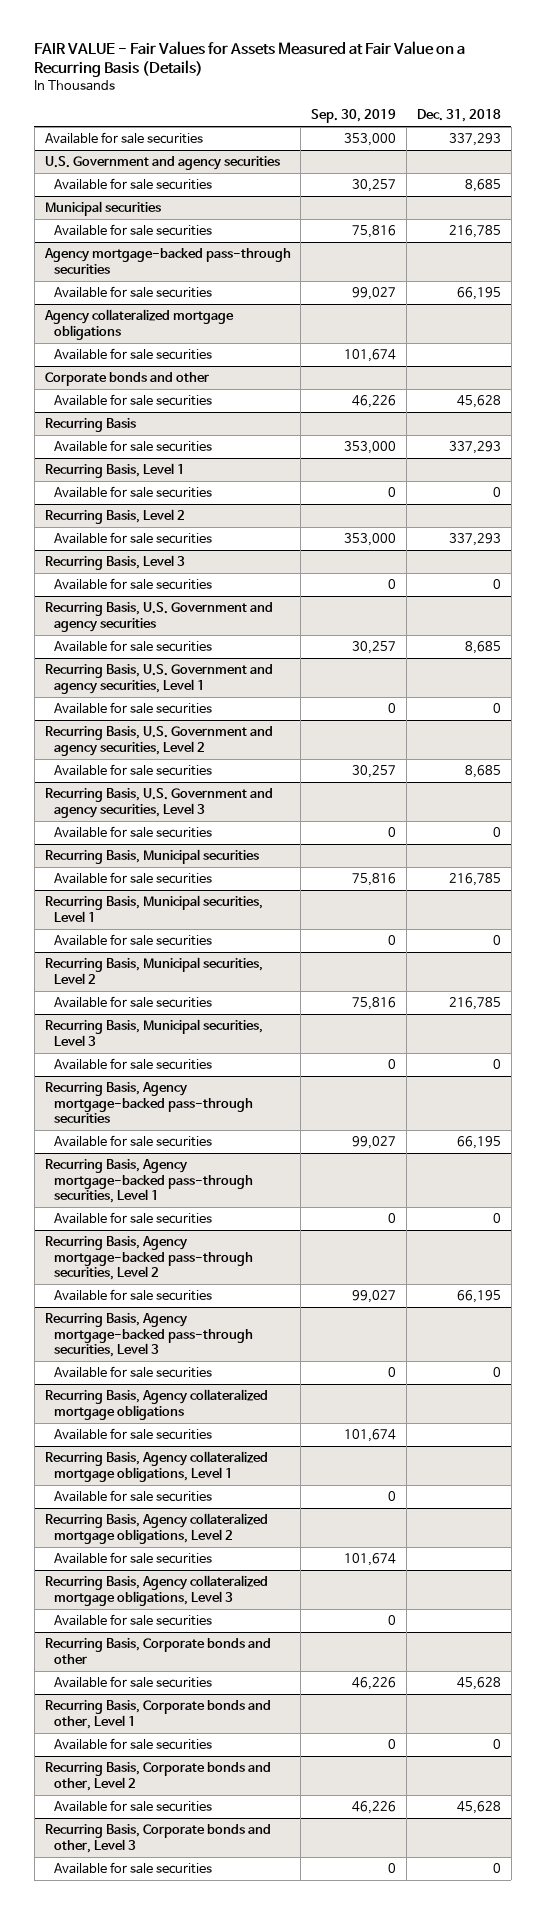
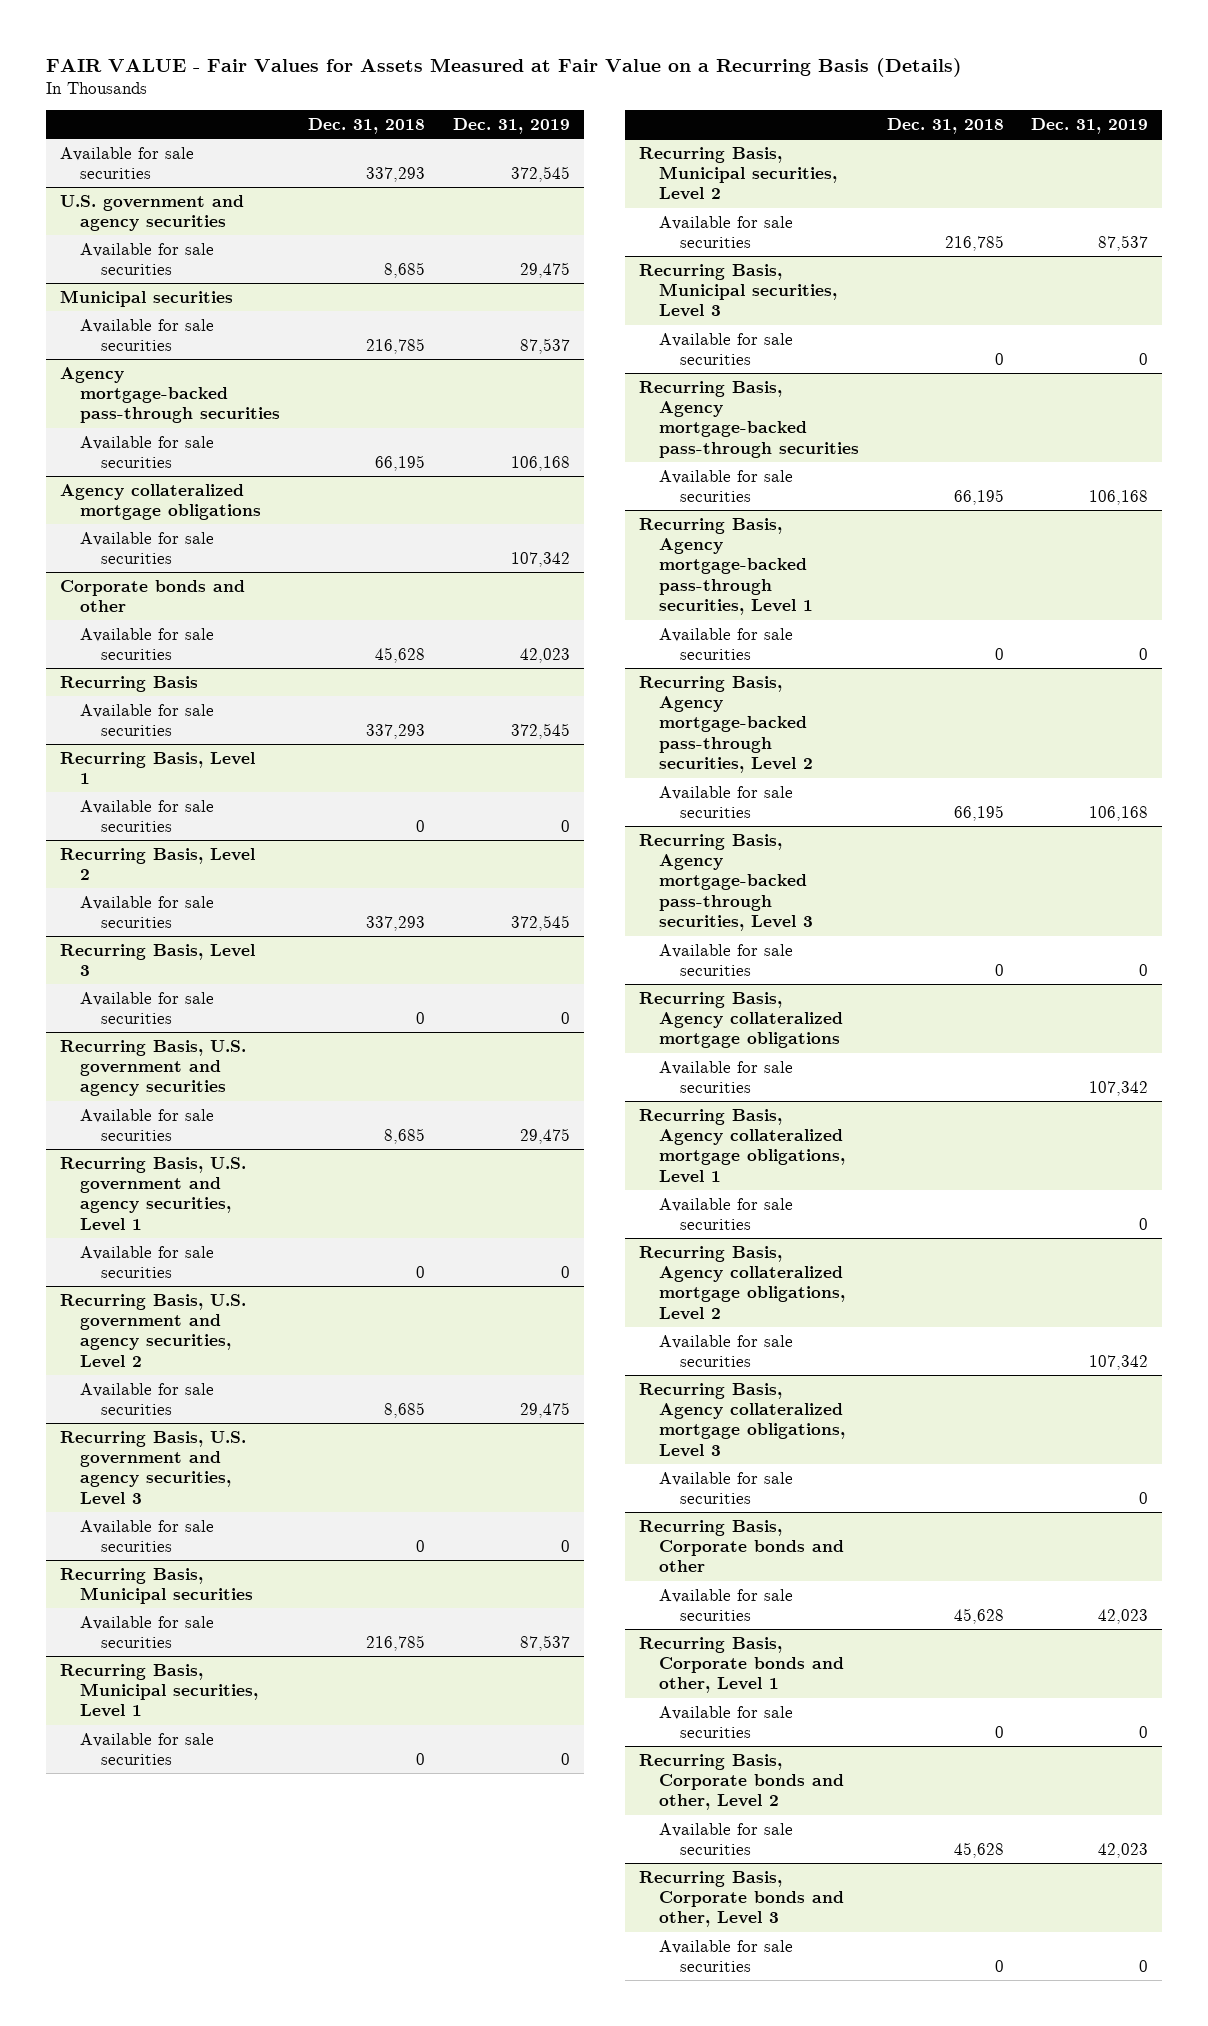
[311,109,397,124] Sep. 30, 2019 -> none
none -> [452,118,570,135] Dec. 31, 2019
[44,156,280,171] U.S. Government and agency securities -> [59,194,244,232] U.S. government and agency securities
[44,602,273,632] Recurring Basis, U.S. Government and agency securities -> [59,1039,246,1097] Recurring Basis, U.S. government and agency securities
[44,664,273,694] Recurring Basis, U.S. Government and agency securities, Level 1 -> [59,1156,246,1231] Recurring Basis, U.S. government and agency securities, Level 1
[44,726,273,756] Recurring Basis, U.S. Government and agency securities, Level 2 -> [59,1293,246,1368] Recurring Basis, U.S. government and agency securities, Level 2
[44,788,273,818] Recurring Basis, U.S. Government and agency securities, Level 3 -> [59,1430,246,1505] Recurring Basis, U.S. government and agency securities, Level 3

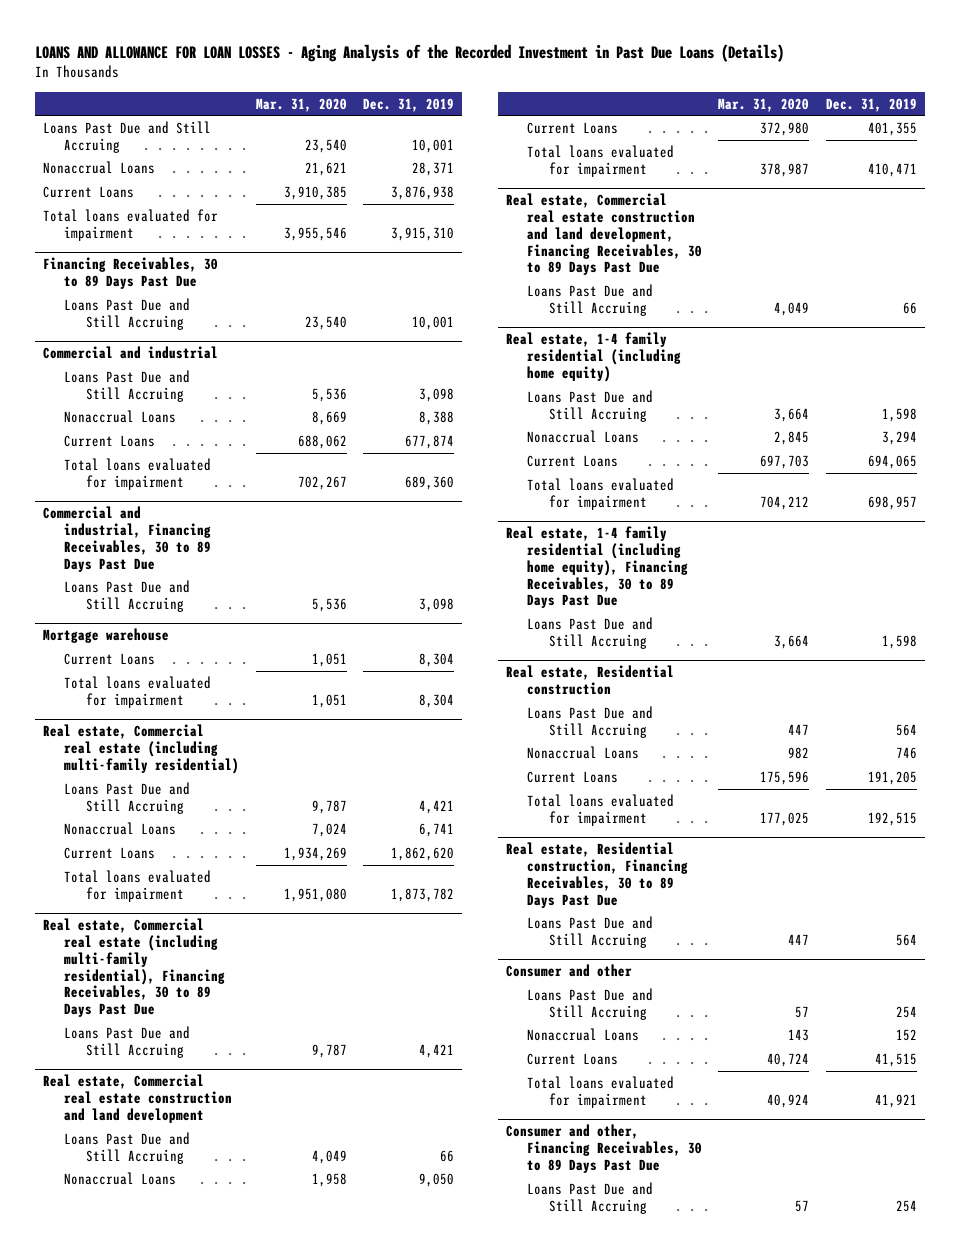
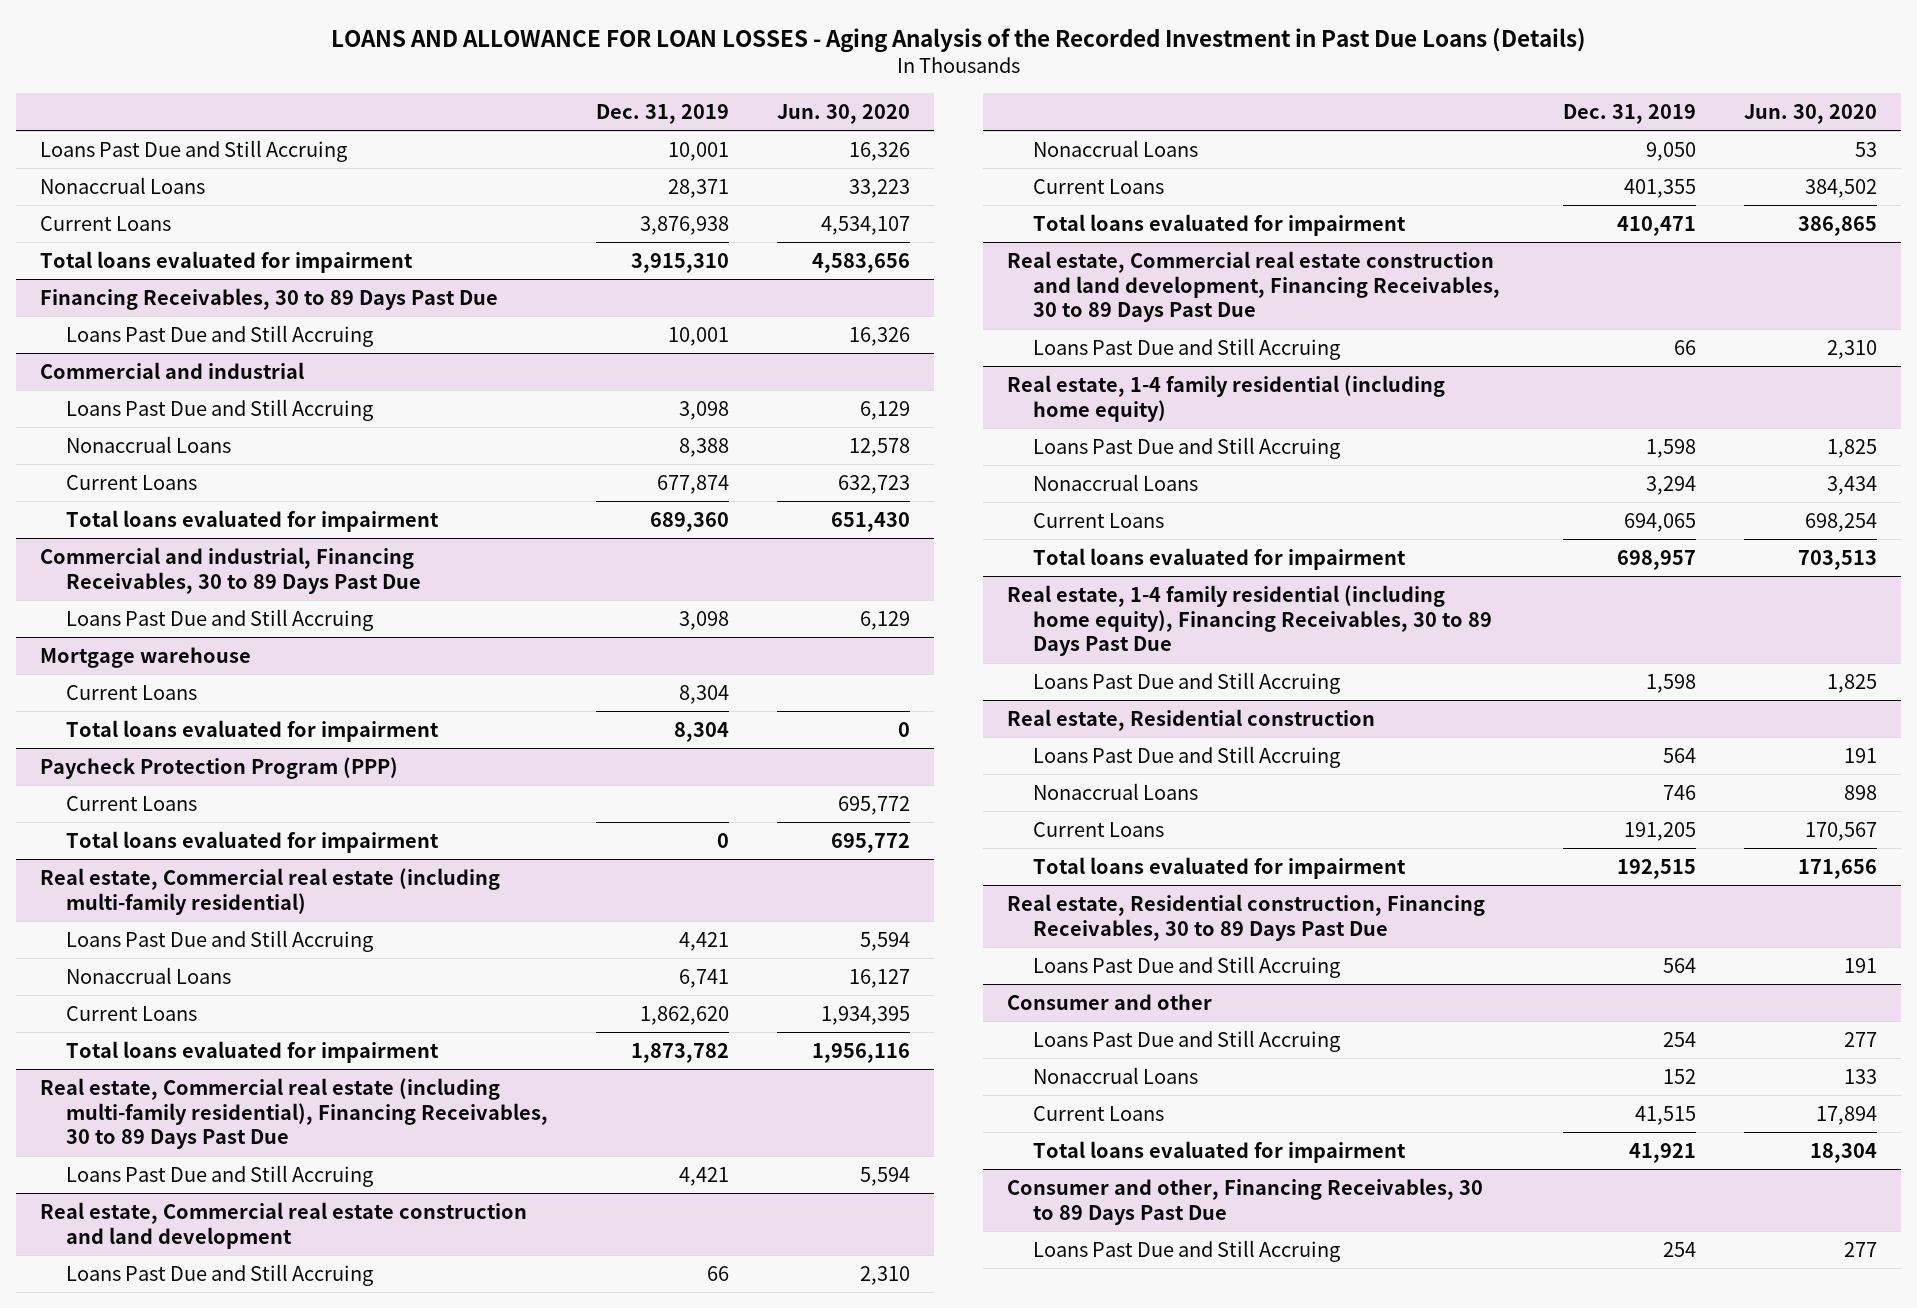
[255,97,347,112] Mar. 31, 2020 -> none
none -> [776,103,910,124] Jun. 30, 2020
none -> [39,756,398,779] Paycheck Protection Program (PPP)
none -> [65,795,197,811] Current Loans
none -> [65,830,439,853] Total loans evaluated for impairment

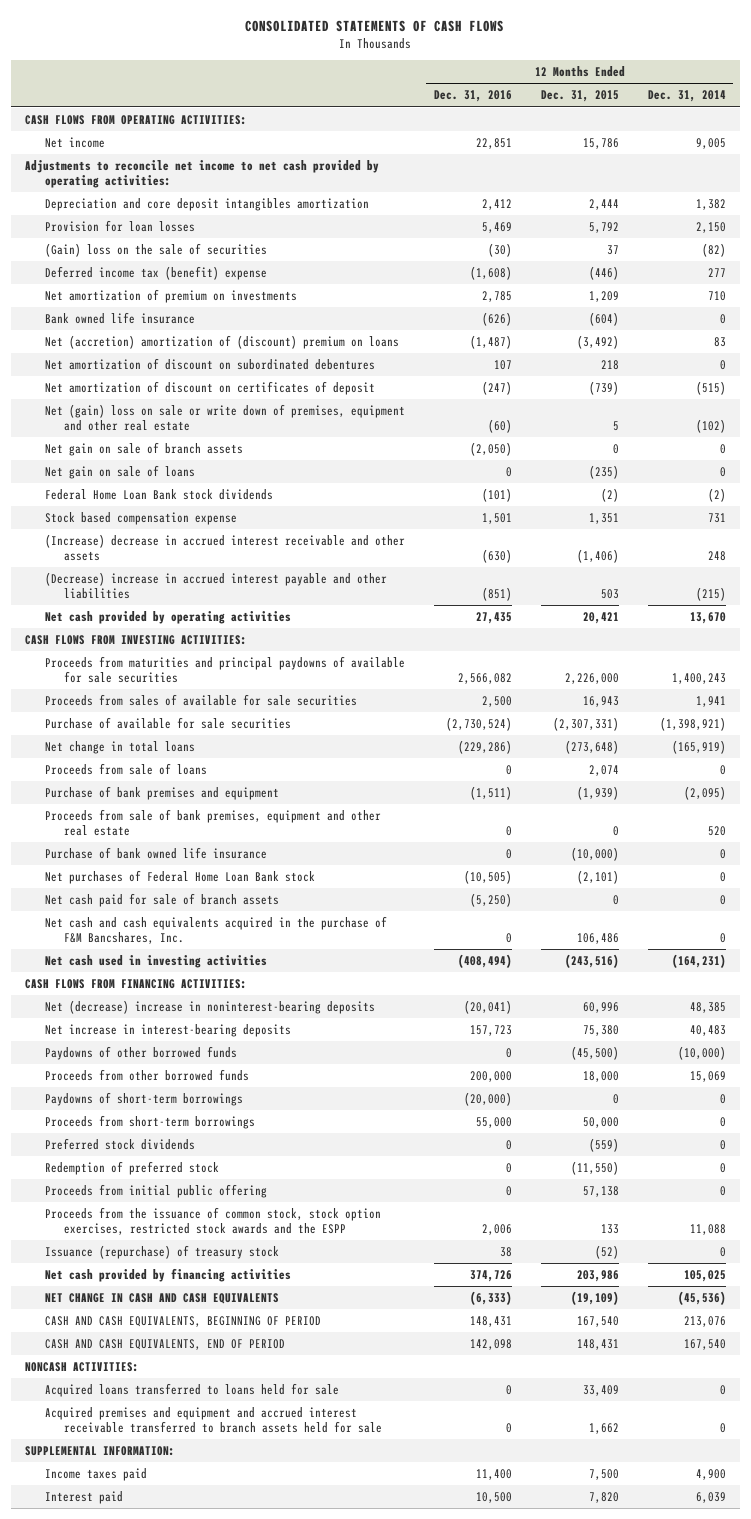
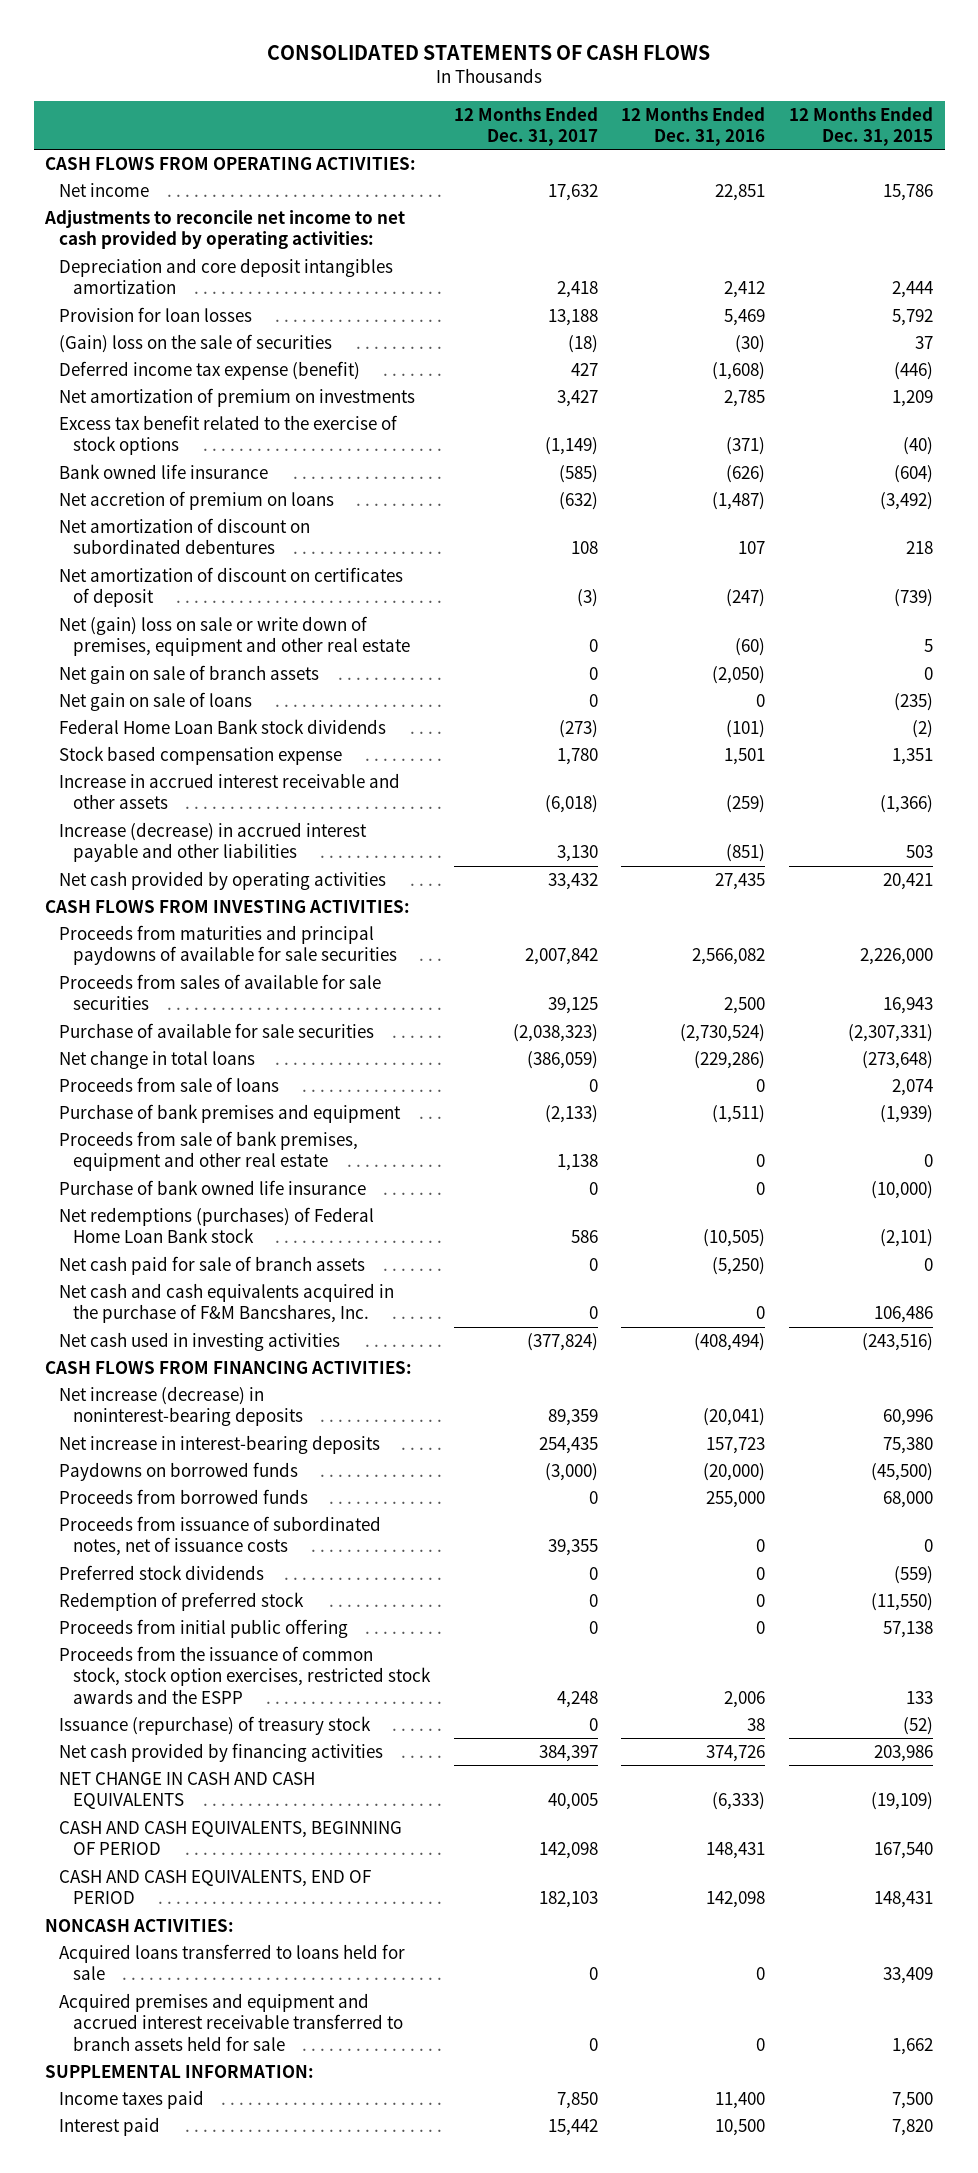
[647,90,726,103] Dec. 31, 2014 -> none
none -> [453,106,598,146] 12 Months Ended Dec. 31, 2017
[44,266,267,281] Deferred income tax (benefit) expense -> [59,360,361,380] Deferred income tax expense (benefit)
none -> [59,414,399,456] Excess tax benefit related to the exercise of stock options
[44,335,399,350] Net (accretion) amortization of (discount) premium on loans -> [59,490,335,510] Net accretion of premium on loans
[44,534,405,562] (Increase) decrease in accrued interest receivable and other assets -> [59,772,401,810] Increase in accrued interest receivable and other assets
[481,549,512,564] (630) -> [726,795,766,814] (259)
[576,549,619,564] (1,406) -> [880,795,934,814] (1,366)
[44,572,387,600] (Decrease) increase in accrued interest payable and other liabilities -> [59,821,368,863] Increase (decrease) in accrued interest payable and other liabilities
[44,870,315,885] Net purchases of Federal Home Loan Bank stock -> [59,1206,375,1244] Net redemptions (purchases) of Federal Home Loan Bank stock
[44,1000,375,1015] Net (decrease) increase in noninterest-bearing deposits -> [59,1385,304,1427] Net increase (decrease) in noninterest-bearing deposits
[44,1092,243,1107] Paydowns of short-term borrowings -> none
[44,1115,255,1130] Proceeds from short-term borrowings -> none
[44,1046,237,1061] Paydowns of other borrowed funds -> [59,1461,299,1481] Paydowns on borrowed funds
[505,1048,512,1059] 0 -> [703,1462,766,1481] (20,000)
[44,1069,249,1082] Proceeds from other borrowed funds -> [59,1488,309,1504] Proceeds from borrowed funds
[469,1071,512,1083] 200,000 -> [706,1490,766,1508] 255,000
[582,1071,619,1083] 18,000 -> [883,1490,934,1508] 68,000
none -> [59,1515,382,1557] Proceeds from issuance of subordinated notes, net of issuance costs

